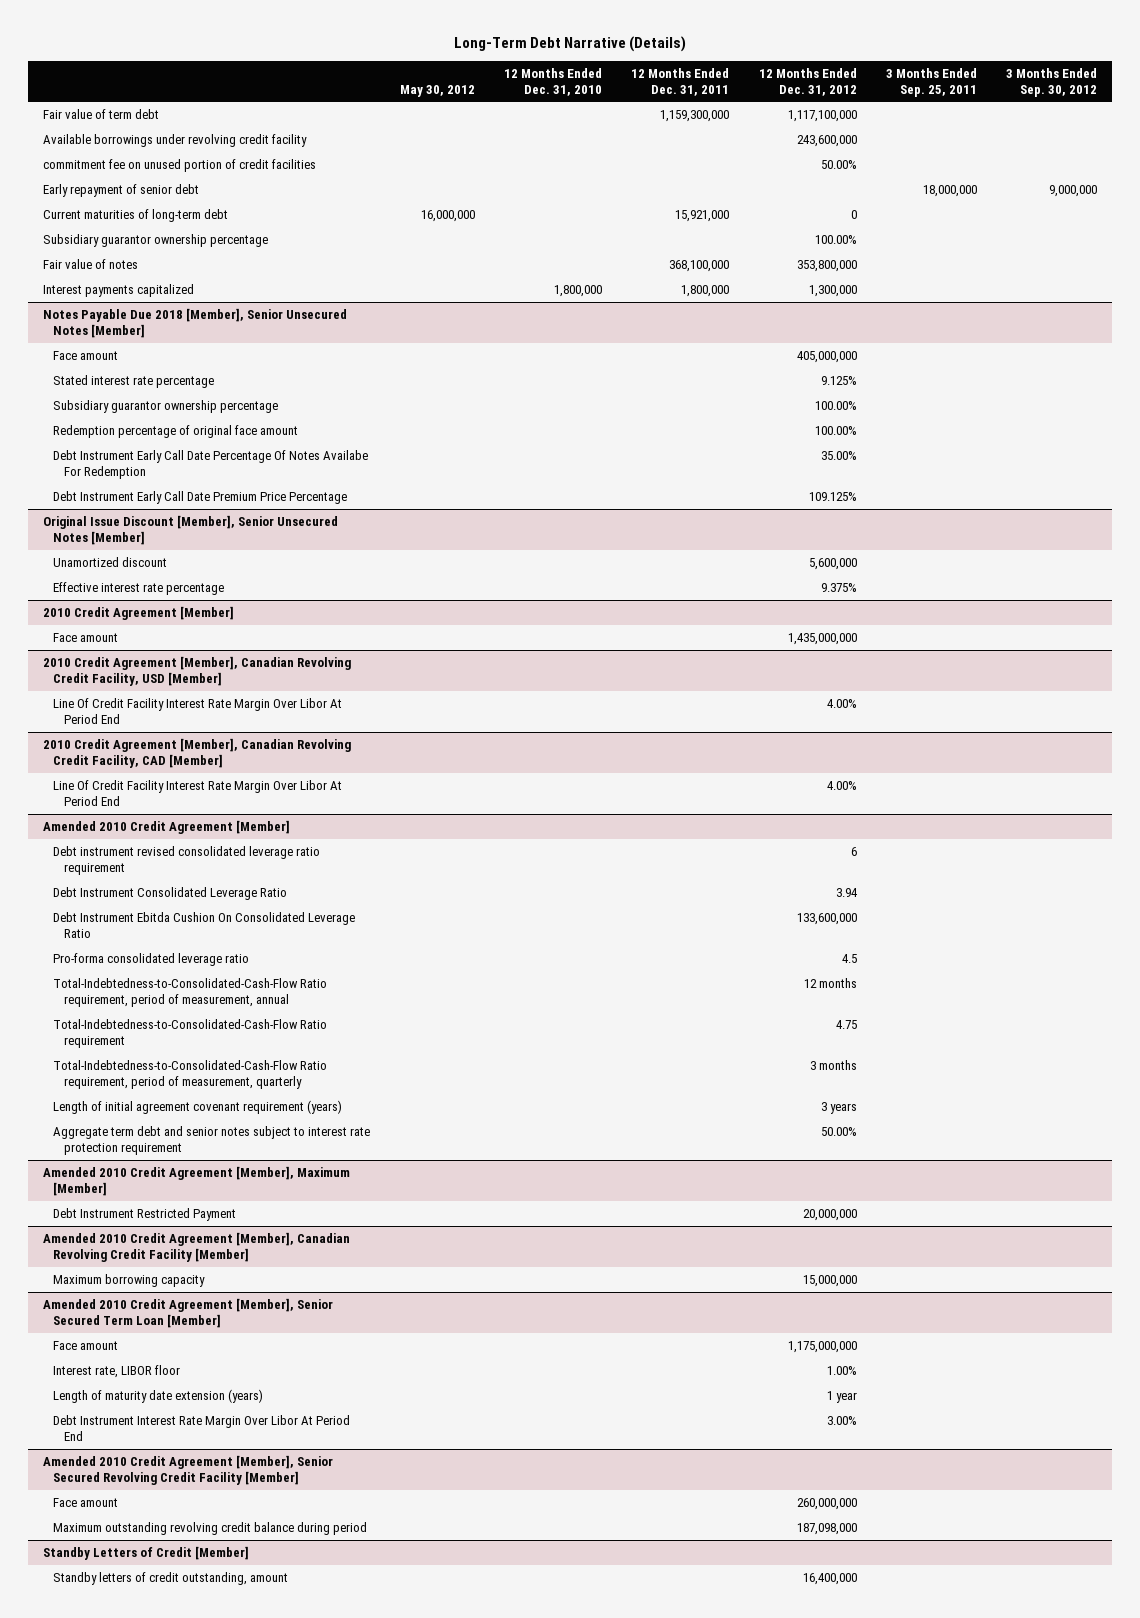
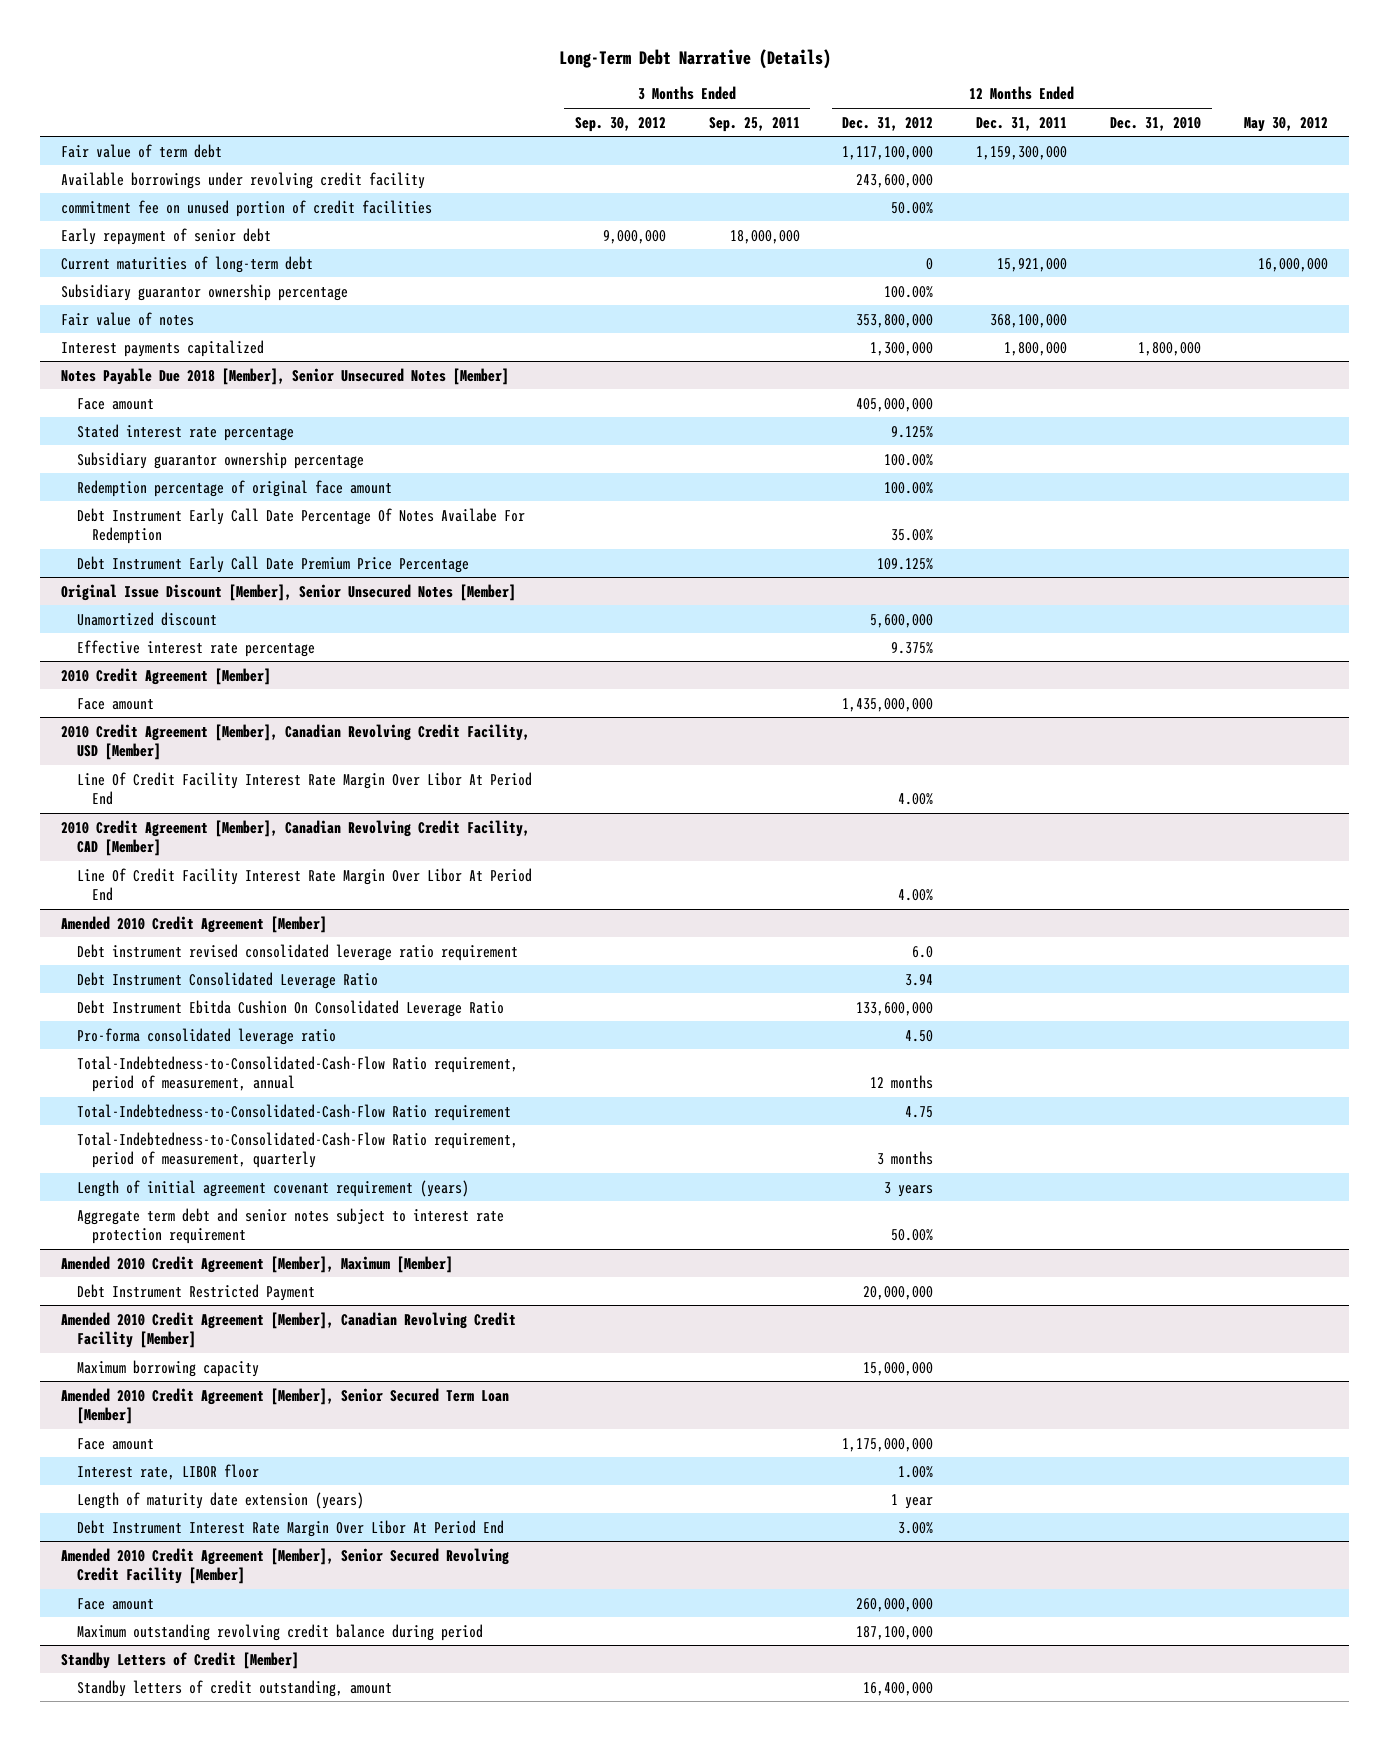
[850,847,857,857] 6 -> [912,945,934,958] 6.0
[841,954,857,964] 4.5 -> [905,1029,934,1042] 4.50
[796,1523,857,1536] 187,098,000 -> [856,1625,934,1640] 187,100,000

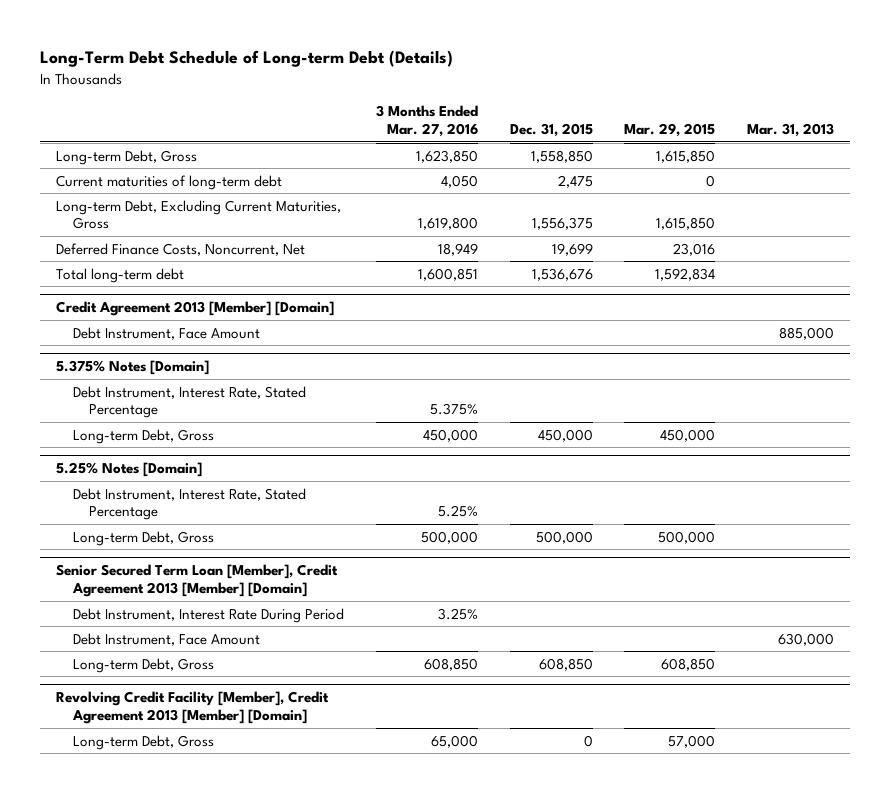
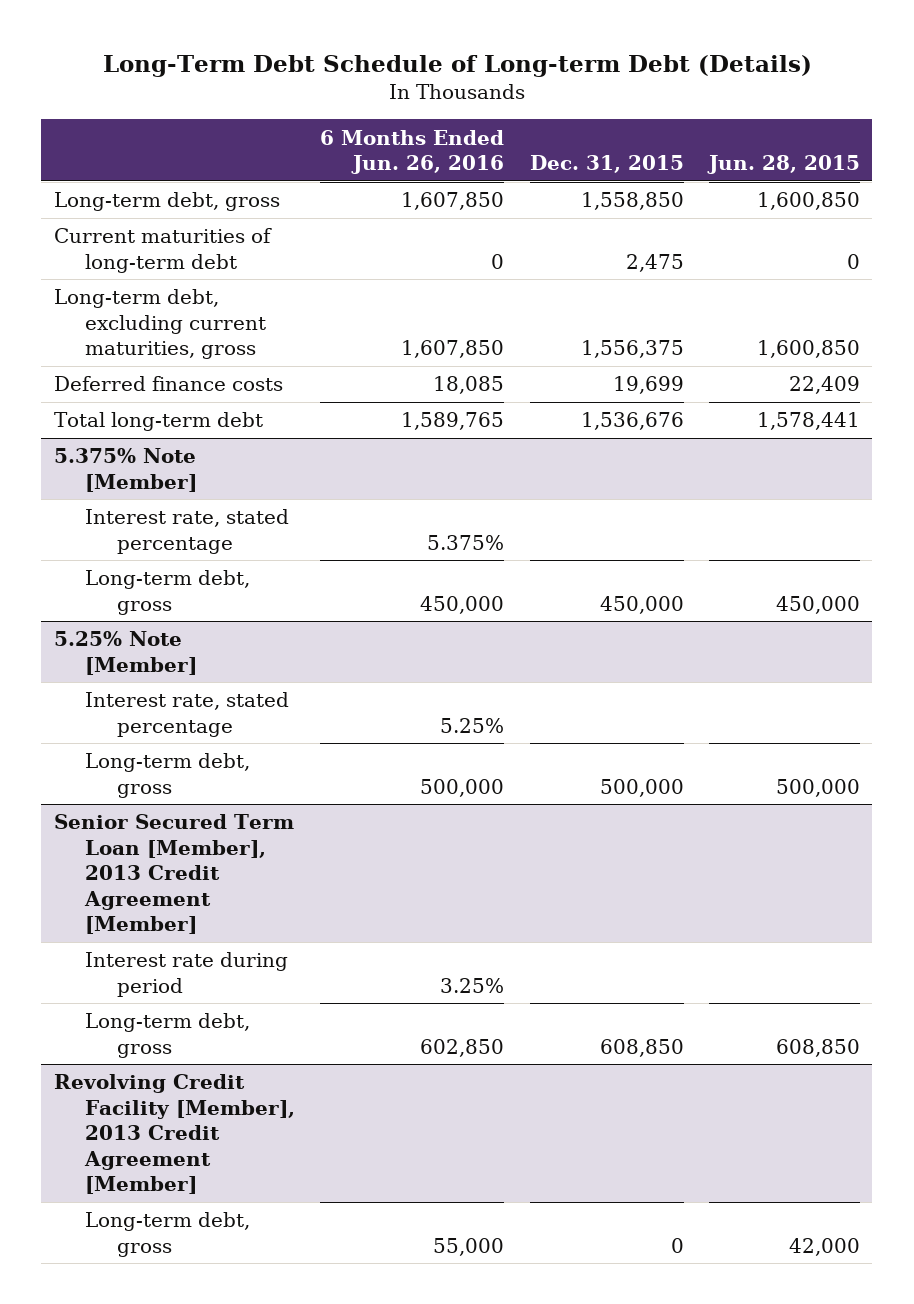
[375,105,478,137] 3 Months Ended Mar. 27, 2016 -> none
[624,122,716,137] Mar. 29, 2015 -> none
[747,122,835,137] Mar. 31, 2013 -> none
none -> [320,129,505,175] 6 Months Ended Jun. 26, 2016
none -> [706,155,860,175] Jun. 28, 2015
[55,149,197,165] Long-term Debt, Gross -> [53,192,280,212] Long-term debt, gross
[55,199,341,230] Long-term Debt, Excluding Current Maturities, Gross -> [53,289,267,360] Long-term debt, excluding current maturities, gross
[55,242,305,256] Deferred Finance Costs, Noncurrent, Net -> [53,376,283,392] Deferred finance costs
[55,301,334,317] Credit Agreement 2013 [Member] [Domain] -> none
[72,326,260,340] Debt Instrument, Face Amount -> none
[55,360,209,376] 5.375% Notes [Domain] -> none
[55,462,202,478] 5.25% Notes [Domain] -> none
[72,632,260,646] Debt Instrument, Face Amount -> none
none -> [53,448,198,492] 5.375% Note [Member]
[72,385,306,419] Debt Instrument, Interest Rate, Stated Percentage -> [85,509,290,554] Interest rate, stated percentage
[72,428,214,444] Long-term Debt, Gross -> [85,570,251,615] Long-term debt, gross
none -> [53,631,198,675] 5.25% Note [Member]
[72,487,306,521] Debt Instrument, Interest Rate, Stated Percentage -> [85,692,290,737] Interest rate, stated percentage
[72,530,214,546] Long-term Debt, Gross -> [85,753,251,798] Long-term debt, gross
[55,564,338,597] Senior Secured Term Loan [Member], Credit Agreement 2013 [Member] [Domain] -> [53,814,294,935] Senior Secured Term Loan [Member], 2013 Credit Agreement [Member]
[72,607,344,623] Debt Instrument, Interest Rate During Period -> [85,952,289,997] Interest rate during period
[72,657,214,673] Long-term Debt, Gross -> [85,1013,251,1058] Long-term debt, gross
[55,691,329,724] Revolving Credit Facility [Member], Credit Agreement 2013 [Member] [Domain] -> [53,1074,296,1195] Revolving Credit Facility [Member], 2013 Credit Agreement [Member]
[72,734,214,750] Long-term Debt, Gross -> [85,1212,251,1257] Long-term debt, gross

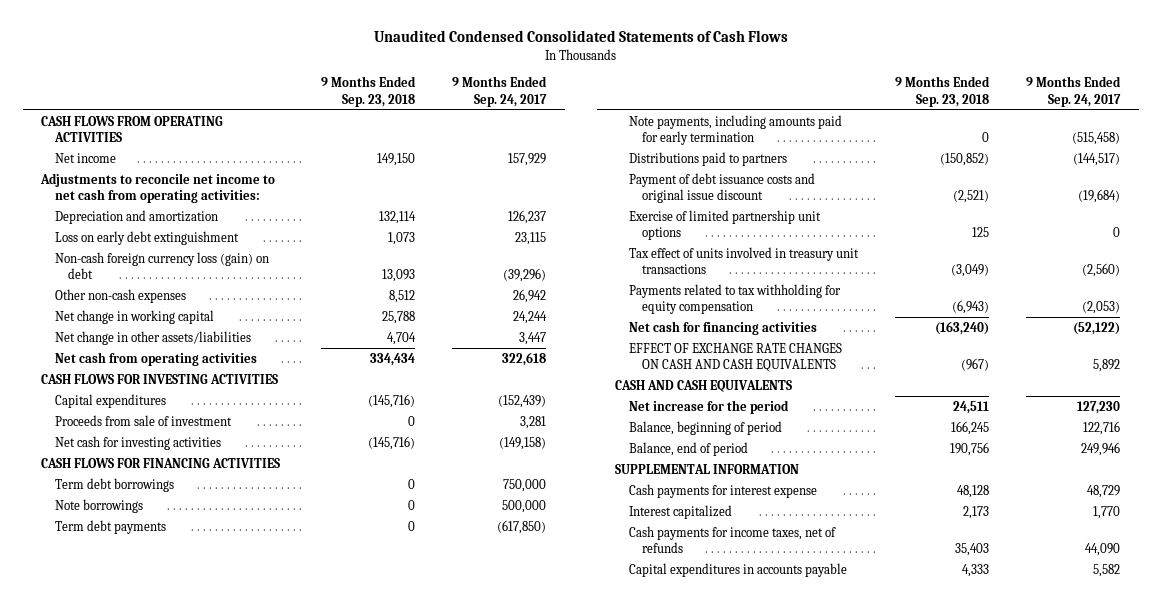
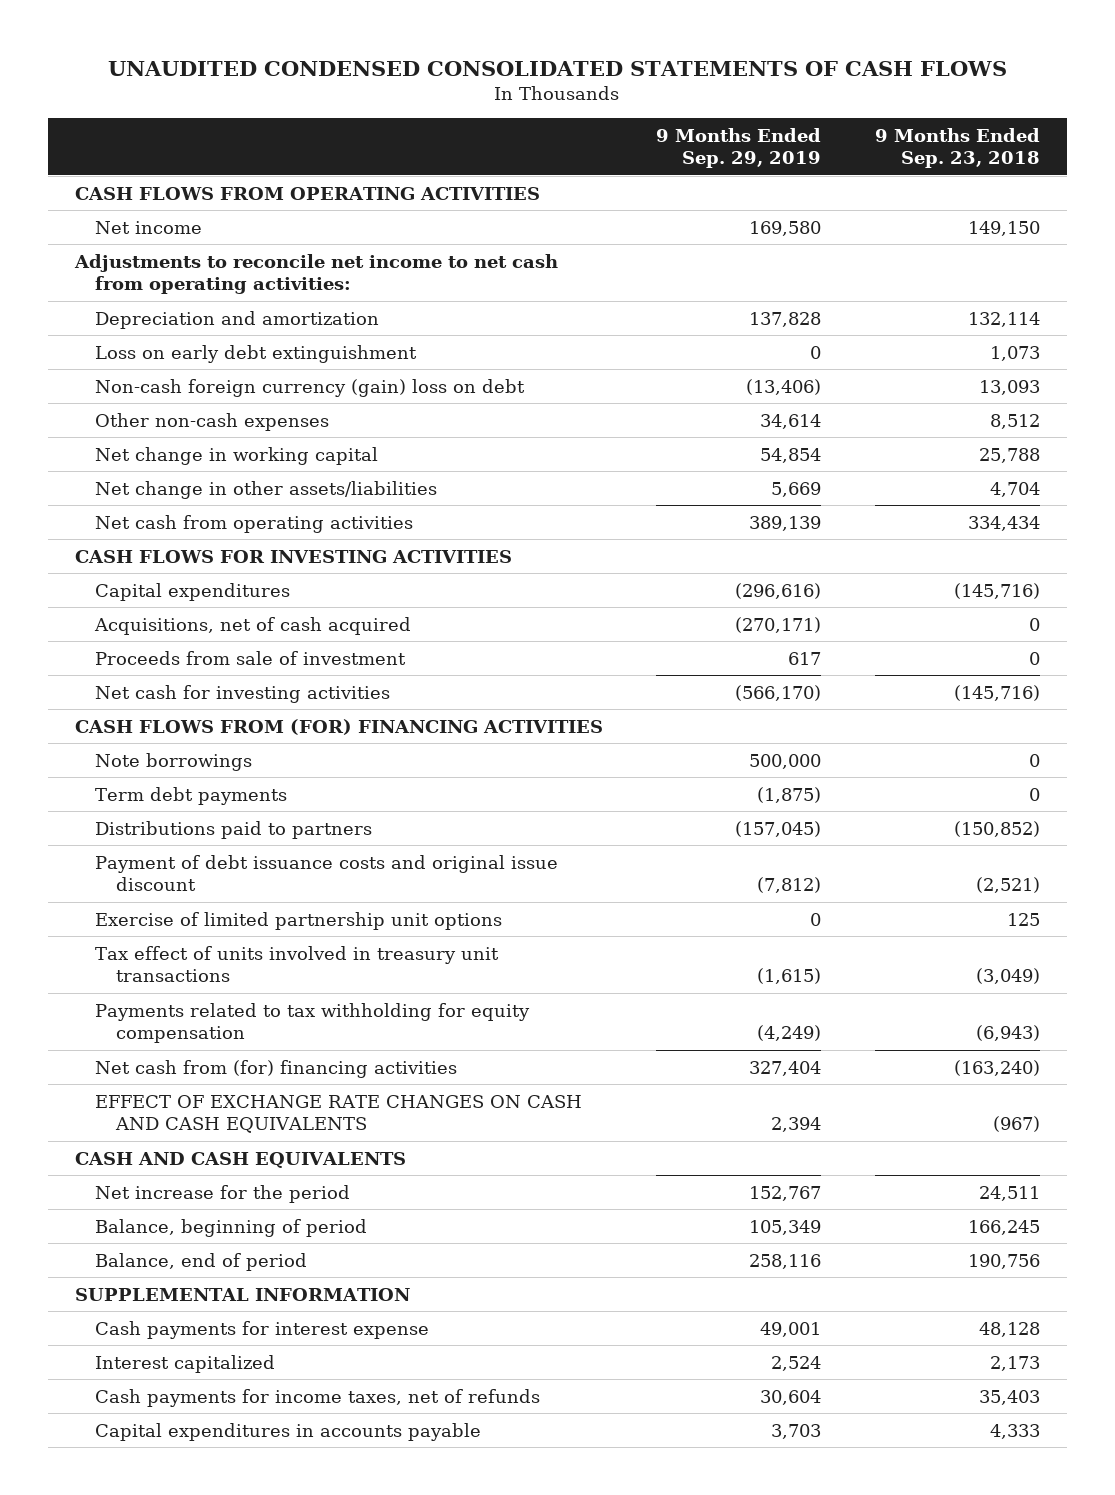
[373,30,788,43] Unaudited Condensed Consolidated Statements of Cash Flows -> [108,60,1008,76] UNAUDITED CONDENSED CONSOLIDATED STATEMENTS OF CASH FLOWS
[452,76,548,107] 9 Months Ended Sep. 24, 2017 -> none
none -> [656,127,822,169] 9 Months Ended Sep. 29, 2019
[54,251,269,280] Non-cash foreign currency loss (gain) on debt -> [95,378,526,397] Non-cash foreign currency (gain) loss on debt
none -> [94,616,412,635] Acquisitions, net of cash acquired
[54,477,174,492] Term debt borrowings -> none
[41,457,281,468] CASH FLOWS FOR FINANCING ACTIVITIES -> [74,718,603,735] CASH FLOWS FROM (FOR) FINANCING ACTIVITIES
[628,114,842,146] Note payments, including amounts paid for early termination -> none
[628,320,817,335] Net cash for financing activities -> [95,1059,458,1078] Net cash from (for) financing activities

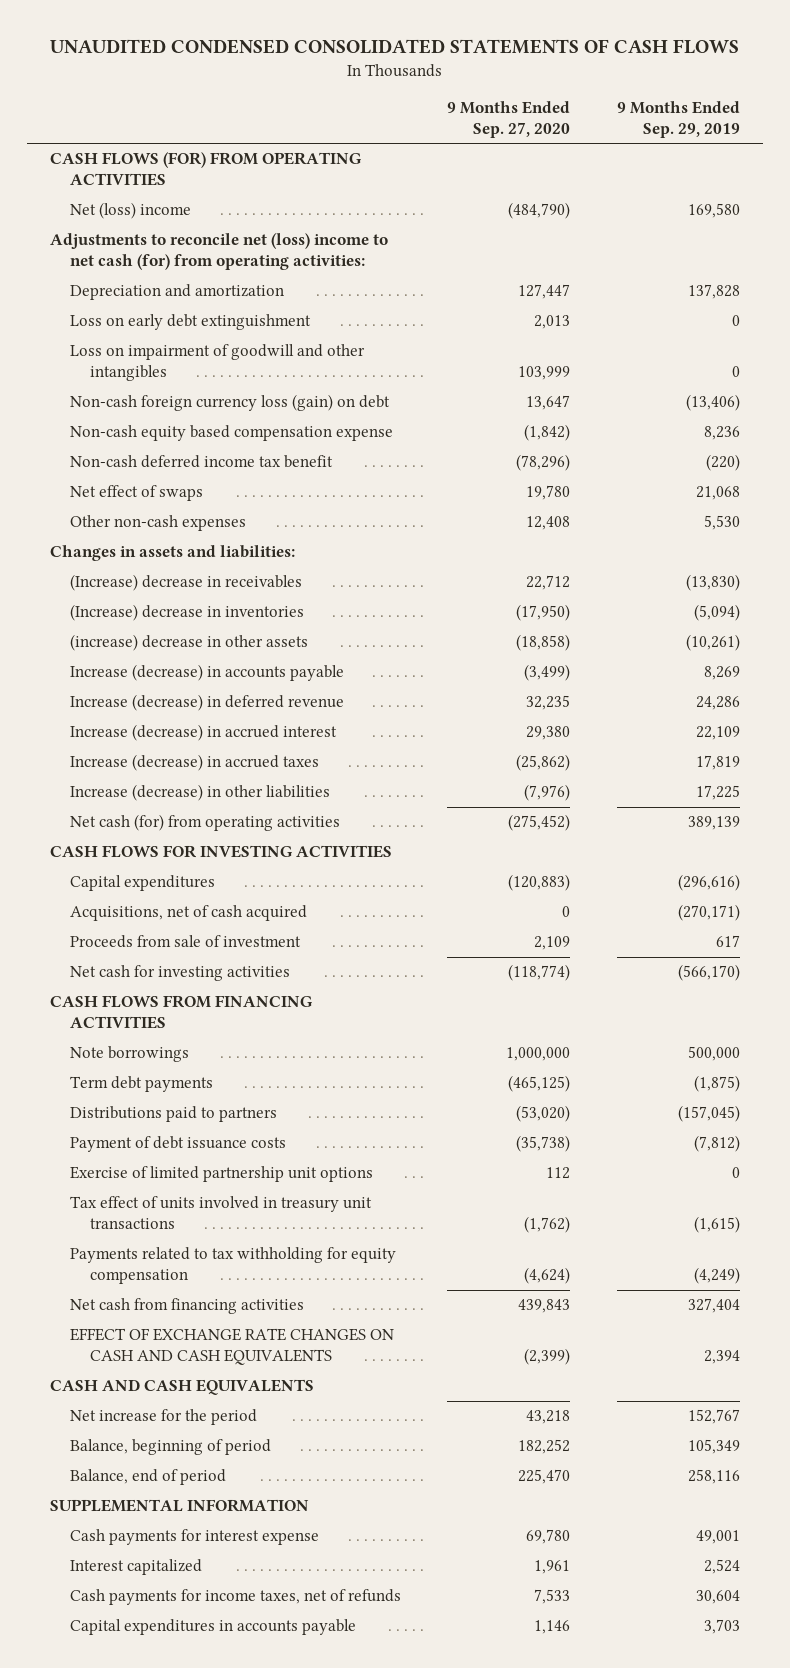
[875,127,1041,169] 9 Months Ended Sep. 23, 2018 -> none
none -> [447,100,571,138] 9 Months Ended Sep. 27, 2020
[74,186,540,200] CASH FLOWS FROM OPERATING ACTIVITIES -> [50,152,362,187] CASH FLOWS (FOR) FROM OPERATING ACTIVITIES
[95,220,203,234] Net income -> [70,202,192,220] Net (loss) income
[73,253,558,295] Adjustments to reconcile net income to net cash from operating activities: -> [50,233,389,271] Adjustments to reconcile net (loss) income to net cash (for) from operating activities:
[95,446,379,465] Net change in working capital -> none
[95,480,438,499] Net change in other assets/liabilities -> none
none -> [70,344,366,382] Loss on impairment of goodwill and other intangibles
[95,378,526,397] Non-cash foreign currency (gain) loss on debt -> [70,394,391,412] Non-cash foreign currency loss (gain) on debt
none -> [70,425,394,442] Non-cash equity based compensation expense
none -> [70,455,334,469] Non-cash deferred income tax benefit
none -> [70,485,204,502] Net effect of swaps
[760,413,822,429] 34,614 -> [703,515,740,531] 5,530
none -> [50,545,296,562] Changes in assets and liabilities:
none -> [70,574,303,592] (Increase) decrease in receivables
none -> [70,604,305,622] (Increase) decrease in inventories
none -> [70,634,309,652] (increase) decrease in other assets
none -> [70,664,345,682] Increase (decrease) in accounts payable
none -> [70,694,345,712] Increase (decrease) in deferred revenue
none -> [70,724,338,742] Increase (decrease) in accrued interest
none -> [70,754,320,772] Increase (decrease) in accrued taxes
none -> [70,784,331,802] Increase (decrease) in other liabilities
[95,514,414,533] Net cash from operating activities -> [70,814,341,832] Net cash (for) from operating activities
[74,718,603,735] CASH FLOWS FROM (FOR) FINANCING ACTIVITIES -> [50,995,313,1030] CASH FLOWS FROM FINANCING ACTIVITIES
[95,854,559,892] Payment of debt issuance costs and original issue discount -> [70,1136,287,1153] Payment of debt issuance costs
[95,1059,458,1078] Net cash from (for) financing activities -> [70,1298,305,1315] Net cash from financing activities

